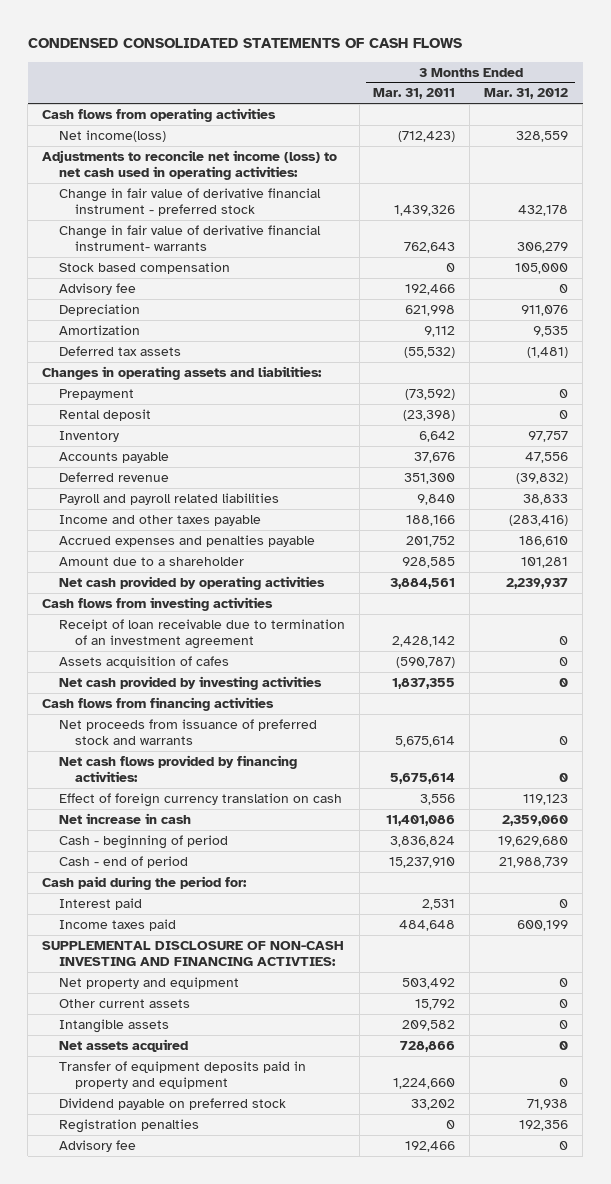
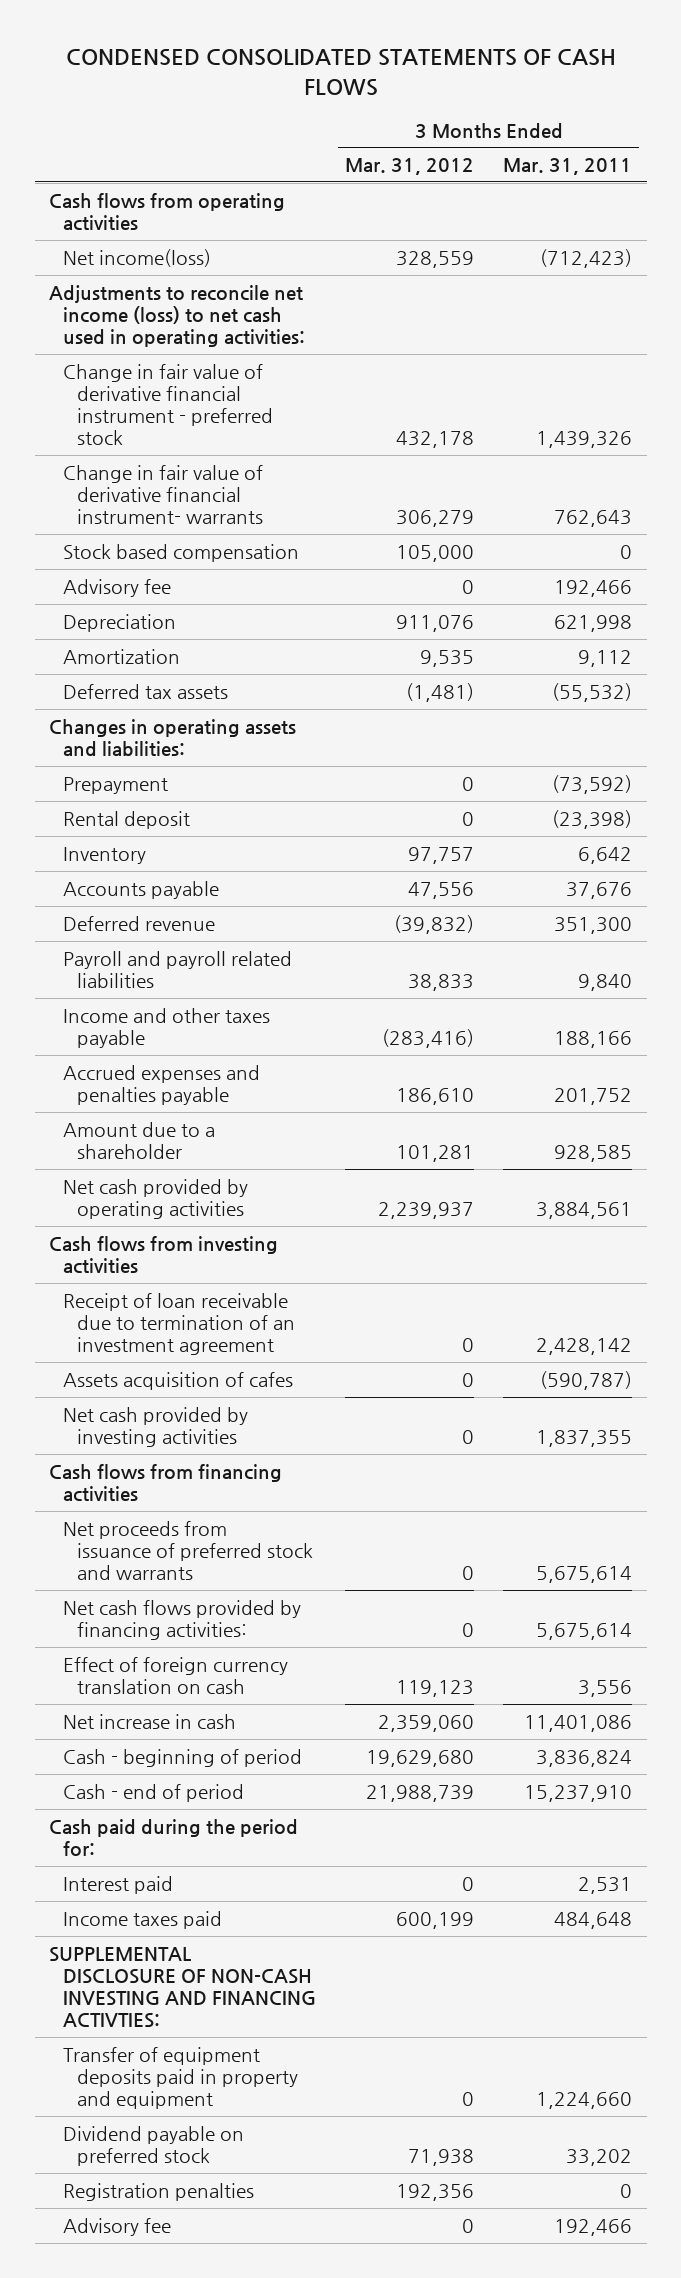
[58,976,239,989] Net property and equipment -> none
[58,998,190,1008] Other current assets -> none
[58,1018,169,1033] Intangible assets -> none
[58,1038,188,1052] Net assets acquired -> none

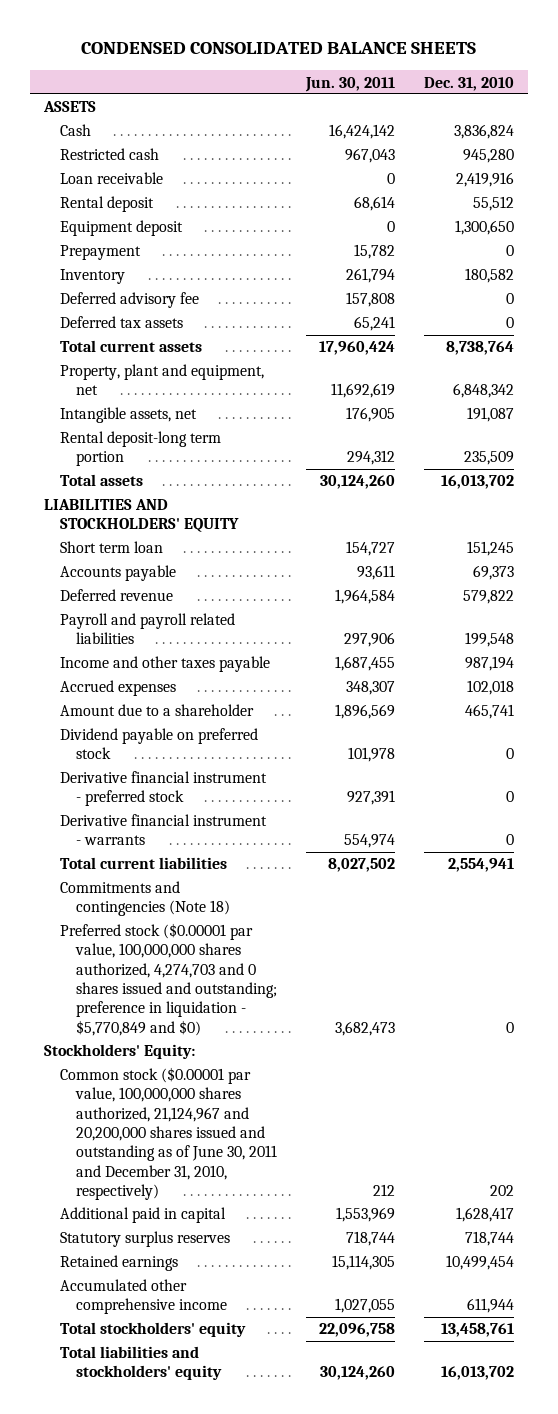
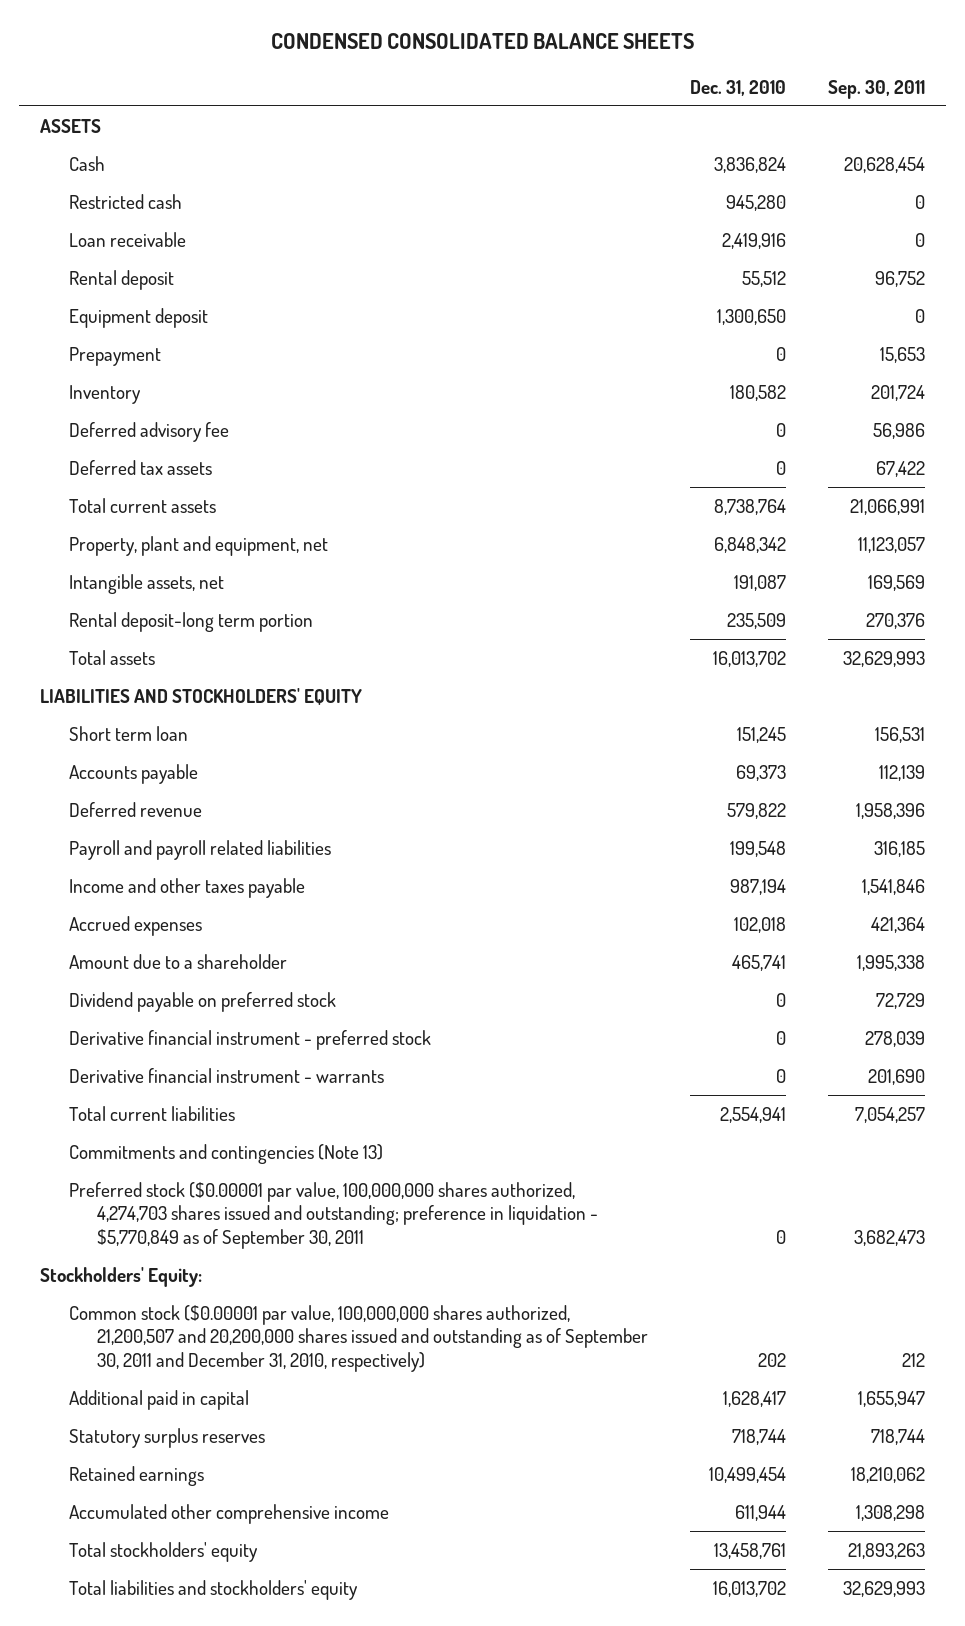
[304,76,395,92] Jun. 30, 2011 -> none
none -> [827,79,925,99] Sep. 30, 2011
[59,881,230,917] Commitments and contingencies (Note 18) -> [68,1143,383,1164] Commitments and contingencies (Note 13)
[59,923,277,1036] Preferred stock ($0.00001 par value, 100,000,000 shares authorized, 4,274,703 and 0 shares issued and outstanding; preference in liquidation - $5,770,849 and $0) -> [68,1181,599,1249] Preferred stock ($0.00001 par value, 100,000,000 shares authorized, 4,274,703 shares issued and outstanding; preference in liquidation - $5,770,849 as of September 30, 2011
[59,1067,277,1201] Common stock ($0.00001 par value, 100,000,000 shares authorized, 21,124,967 and 20,200,000 shares issued and outstanding as of June 30, 2011 and December 31, 2010, respectively) -> [68,1304,649,1372] Common stock ($0.00001 par value, 100,000,000 shares authorized, 21,200,507 and 20,200,000 shares issued and outstanding as of September 30, 2011 and December 31, 2010, respectively)

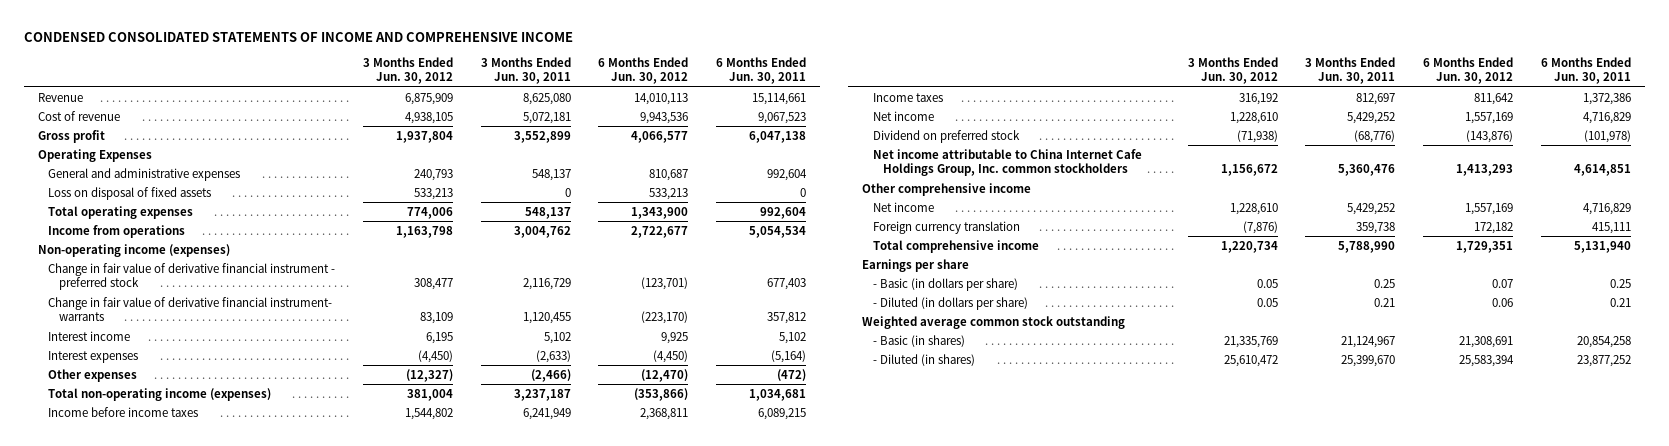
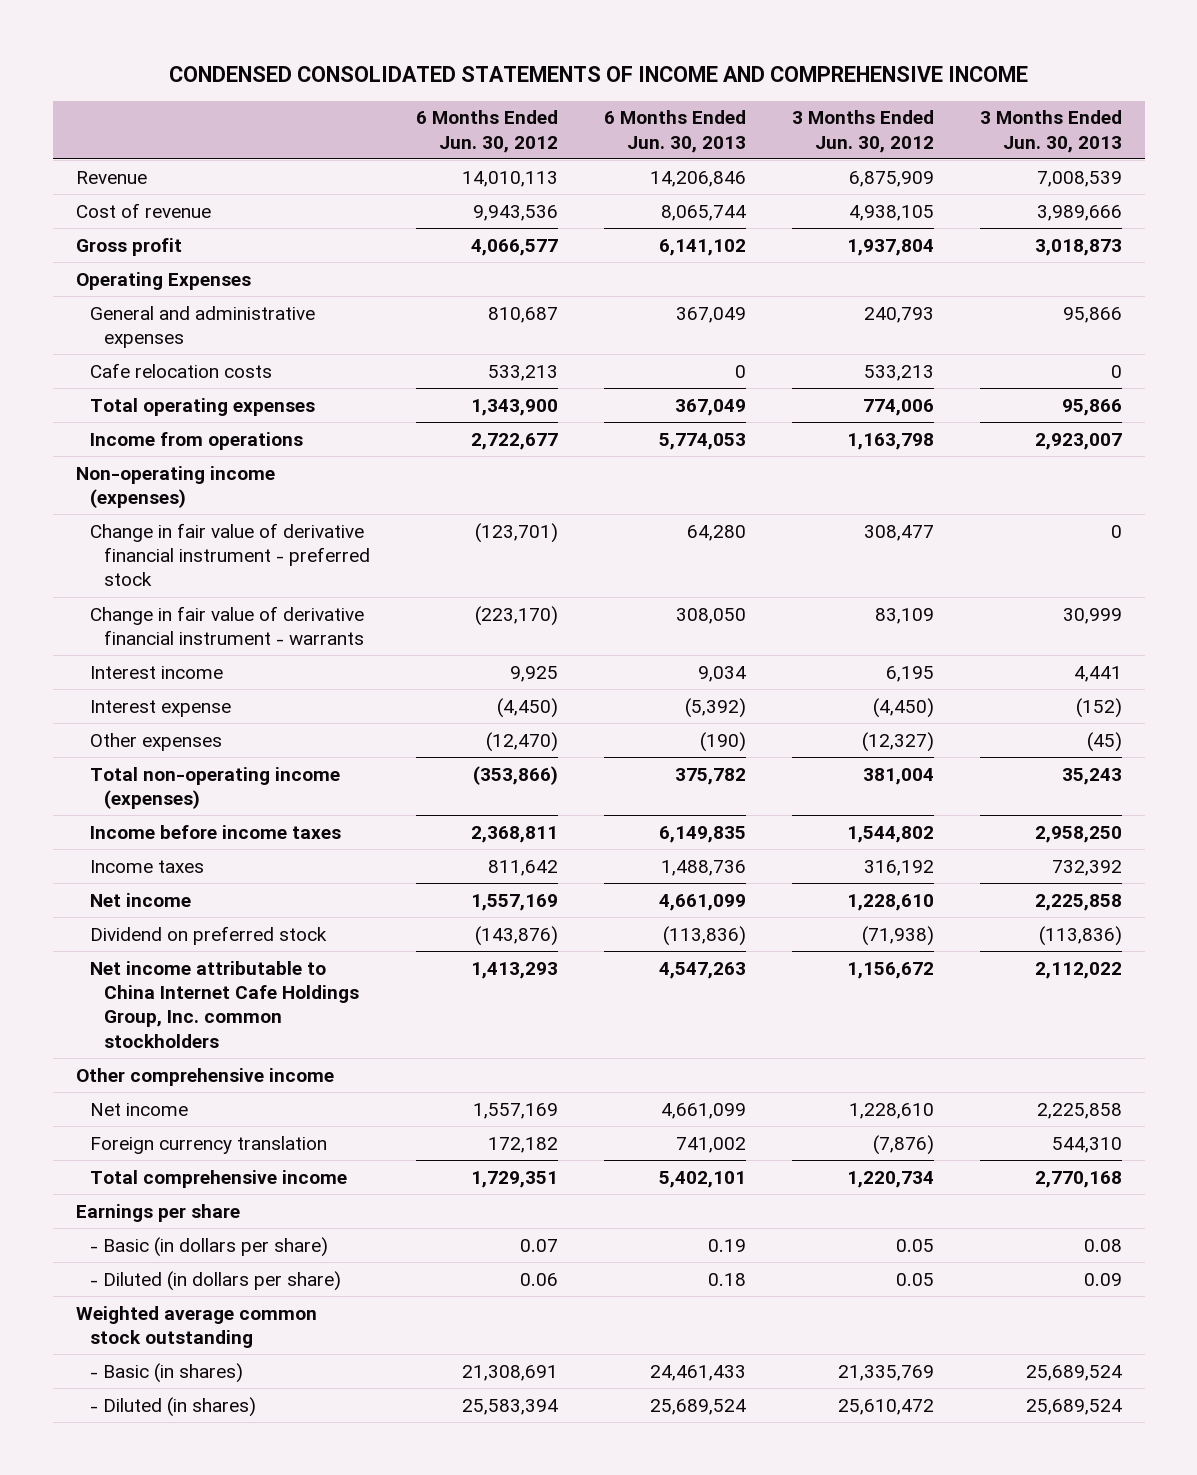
[480,56,571,85] 3 Months Ended Jun. 30, 2011 -> none
[716,56,807,85] 6 Months Ended Jun. 30, 2011 -> none
none -> [603,110,746,153] 6 Months Ended Jun. 30, 2013
none -> [979,110,1122,153] 3 Months Ended Jun. 30, 2013
[48,186,212,200] Loss on disposal of fixed assets -> [89,362,272,378] Cafe relocation costs
[48,296,333,322] Change in fair value of derivative financial instrument- warrants -> [89,605,364,645] Change in fair value of derivative financial instrument - warrants
[48,350,139,363] Interest expenses -> [89,699,231,717] Interest expense

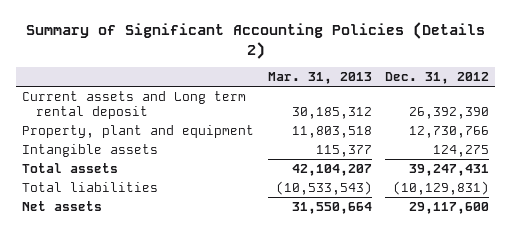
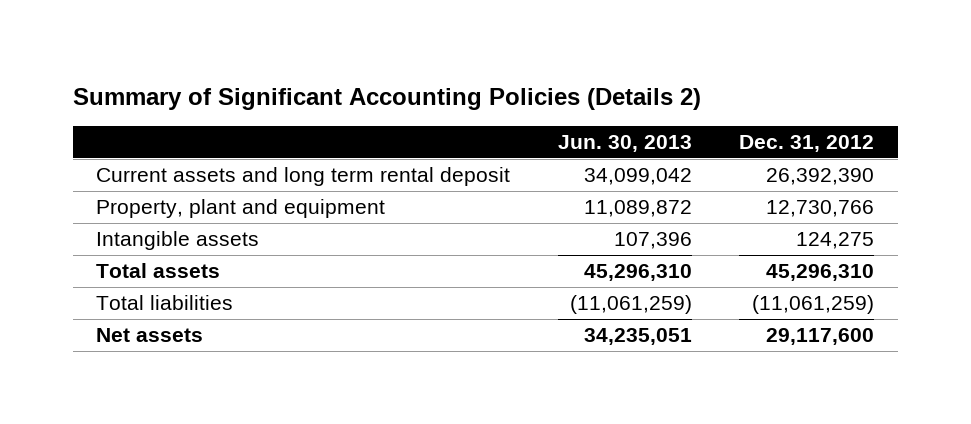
[267,72,372,85] Mar. 31, 2013 -> none
none -> [557,134,692,152] Jun. 30, 2013
[22,90,247,120] Current assets and Long term rental deposit -> [96,167,511,187] Current assets and long term rental deposit
[408,163,489,176] 39,247,431 -> [766,264,875,282] 45,296,310
[392,180,489,195] (10,129,831) -> [752,295,875,315] (11,061,259)

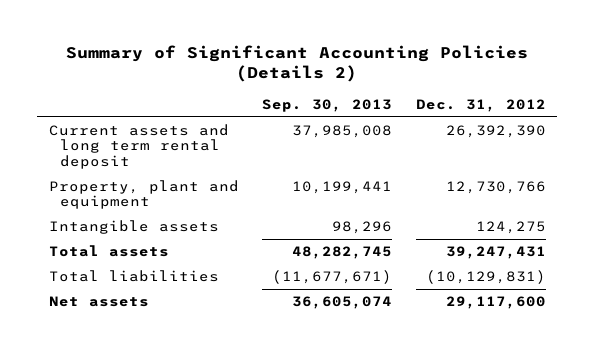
[557,134,692,152] Jun. 30, 2013 -> none
none -> [262,98,393,112] Sep. 30, 2013
[766,264,875,282] 45,296,310 -> [445,246,546,260] 39,247,431
[752,295,875,315] (11,061,259) -> [425,270,546,285] (10,129,831)

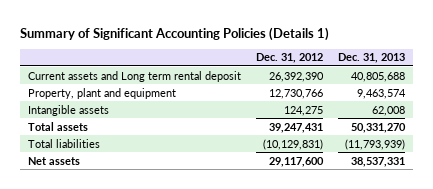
[66,44,529,83] Summary of Significant Accounting Policies (Details 2) -> [20,26,330,41] Summary of Significant Accounting Policies (Details 1)
[262,98,393,112] Sep. 30, 2013 -> none
none -> [338,53,406,64] Dec. 31, 2013
[48,124,229,169] Current assets and long term rental deposit -> [28,70,242,82] Current assets and Long term rental deposit

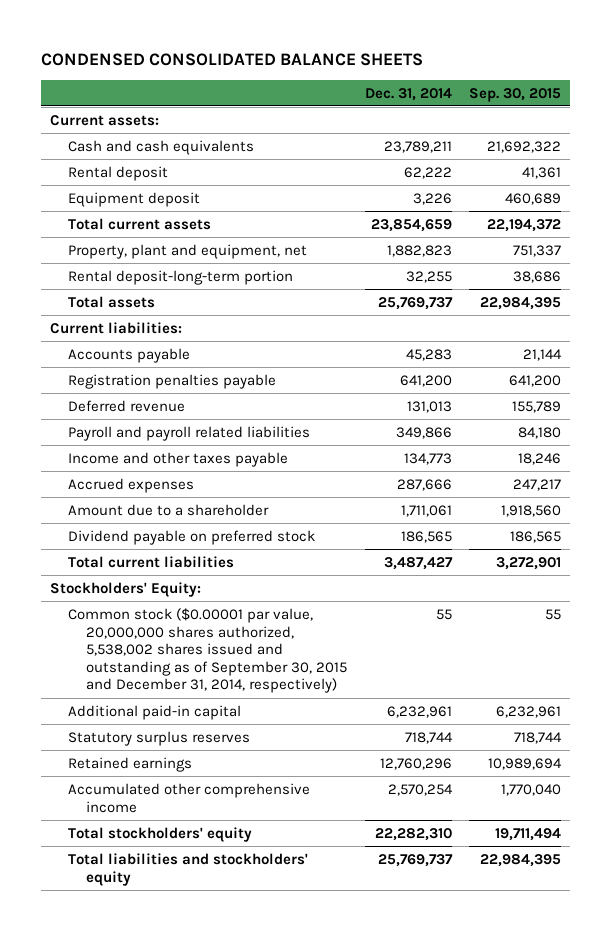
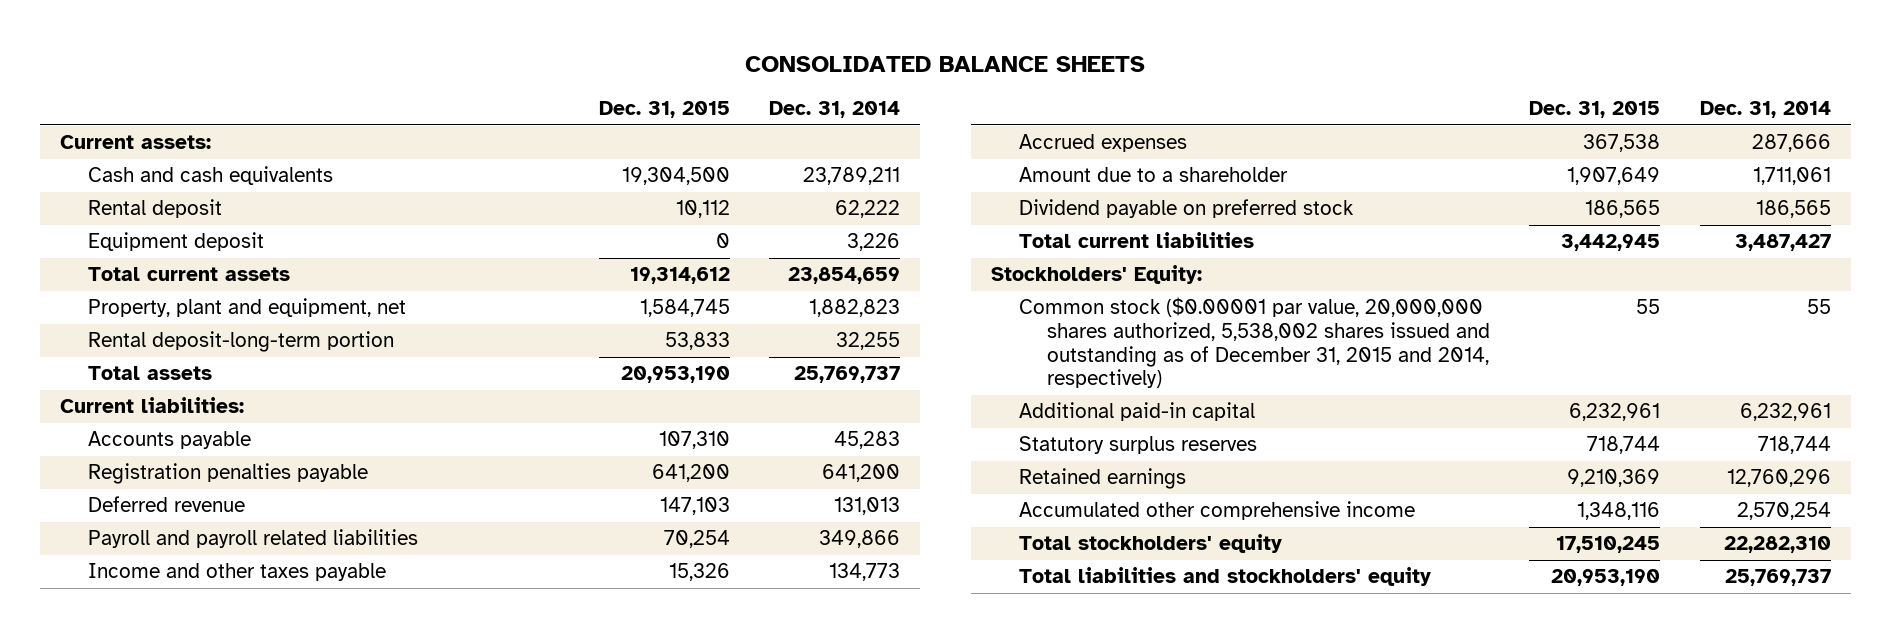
[40,52,423,66] CONDENSED CONSOLIDATED BALANCE SHEETS -> [745,55,1146,72] CONSOLIDATED BALANCE SHEETS
[469,87,562,102] Sep. 30, 2015 -> none
none -> [598,101,730,119] Dec. 31, 2015
[67,607,348,694] Common stock ($0.00001 par value, 20,000,000 shares authorized, 5,538,002 shares issued and outstanding as of September 30, 2015 and December 31, 2014, respectively) -> [1018,297,1490,389] Common stock ($0.00001 par value, 20,000,000 shares authorized, 5,538,002 shares issued and outstanding as of December 31, 2015 and 2014, respectively)

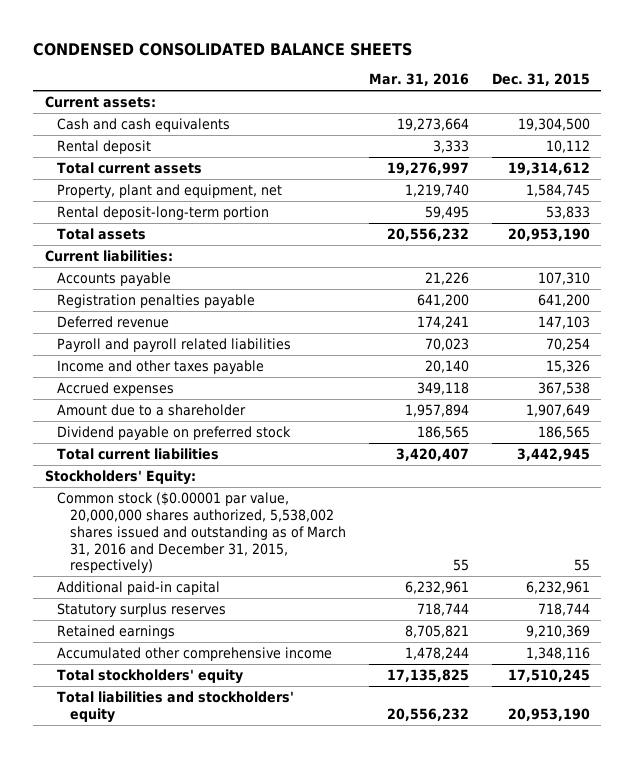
[745,55,1146,72] CONSOLIDATED BALANCE SHEETS -> [33,42,413,56] CONDENSED CONSOLIDATED BALANCE SHEETS
[769,101,901,119] Dec. 31, 2014 -> none
none -> [368,73,469,87] Mar. 31, 2016
[88,232,265,252] Equipment deposit -> none
[1018,297,1490,389] Common stock ($0.00001 par value, 20,000,000 shares authorized, 5,538,002 shares issued and outstanding as of December 31, 2015 and 2014, respectively) -> [57,491,346,574] Common stock ($0.00001 par value, 20,000,000 shares authorized, 5,538,002 shares issued and outstanding as of March 31, 2016 and December 31, 2015, respectively)

